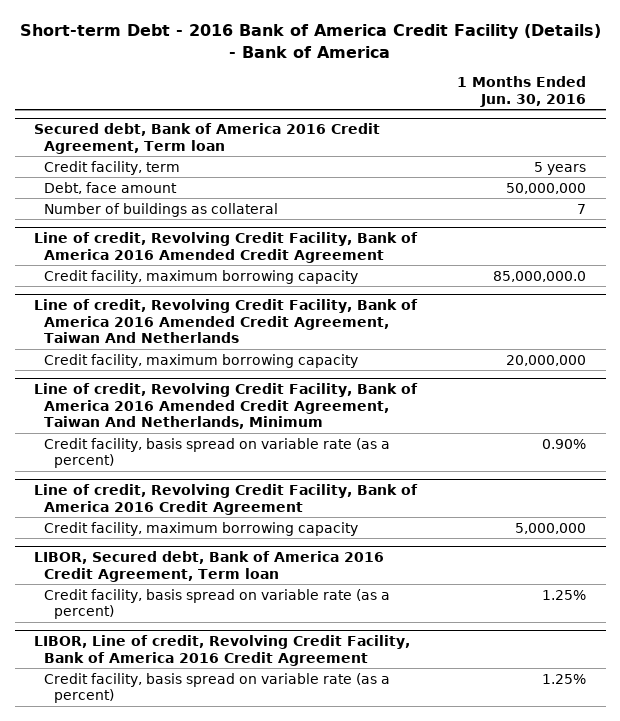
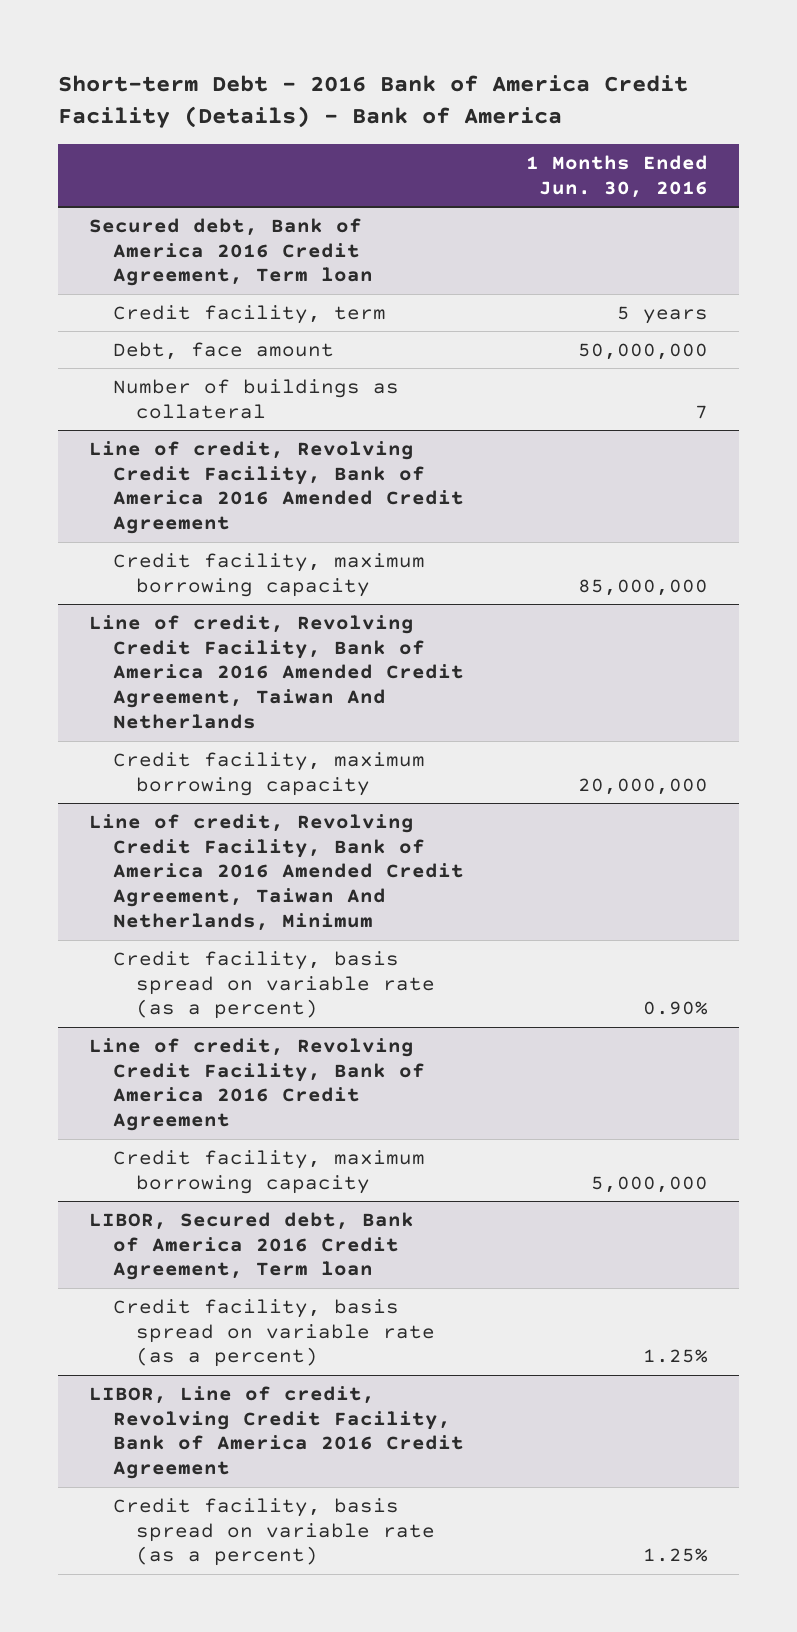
[493,270,587,282] 85,000,000.0 -> [578,578,709,596] 85,000,000

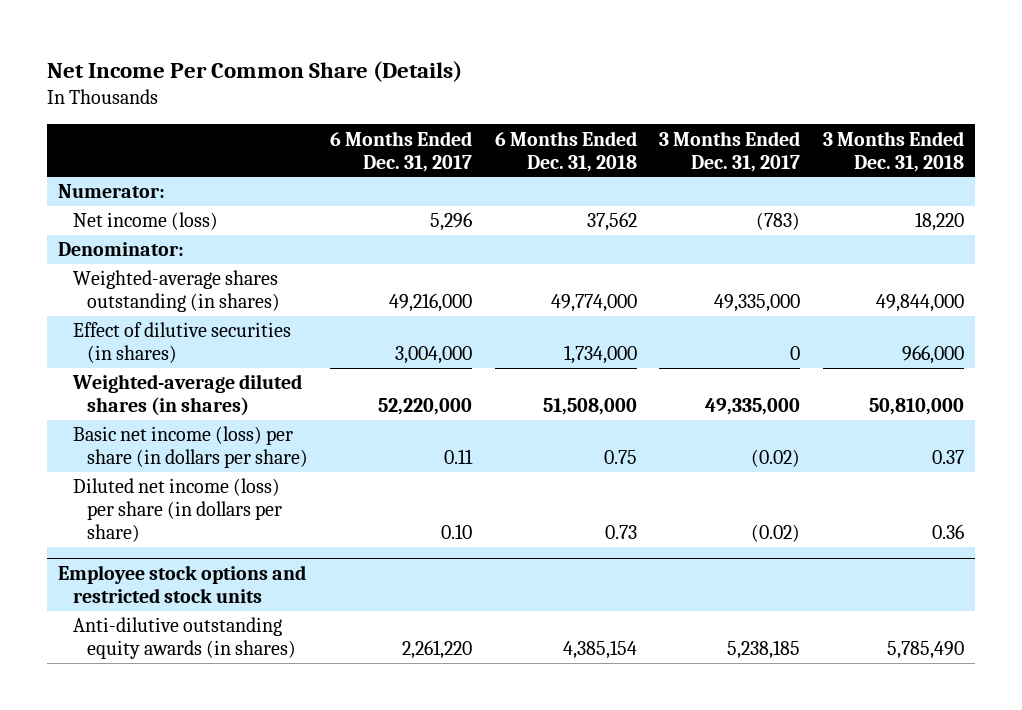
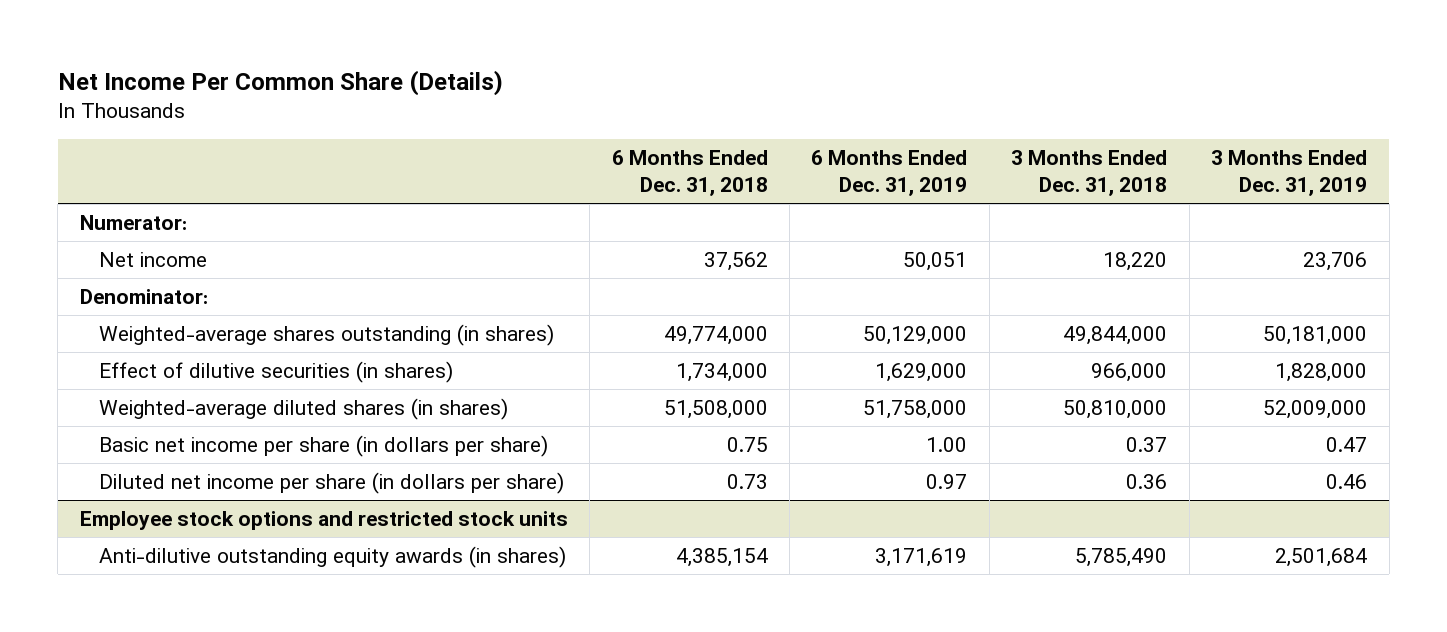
[330,130,473,172] 6 Months Ended Dec. 31, 2017 -> none
[659,130,801,172] 3 Months Ended Dec. 31, 2017 -> none
none -> [811,150,968,196] 6 Months Ended Dec. 31, 2019
none -> [1211,150,1368,196] 3 Months Ended Dec. 31, 2019
[72,212,218,231] Net income (loss) -> [98,252,207,268] Net income
[72,426,308,469] Basic net income (loss) per share (in dollars per share) -> [98,435,548,458] Basic net income per share (in dollars per share)
[72,478,282,543] Diluted net income (loss) per share (in dollars per share) -> [98,472,564,495] Diluted net income per share (in dollars per share)

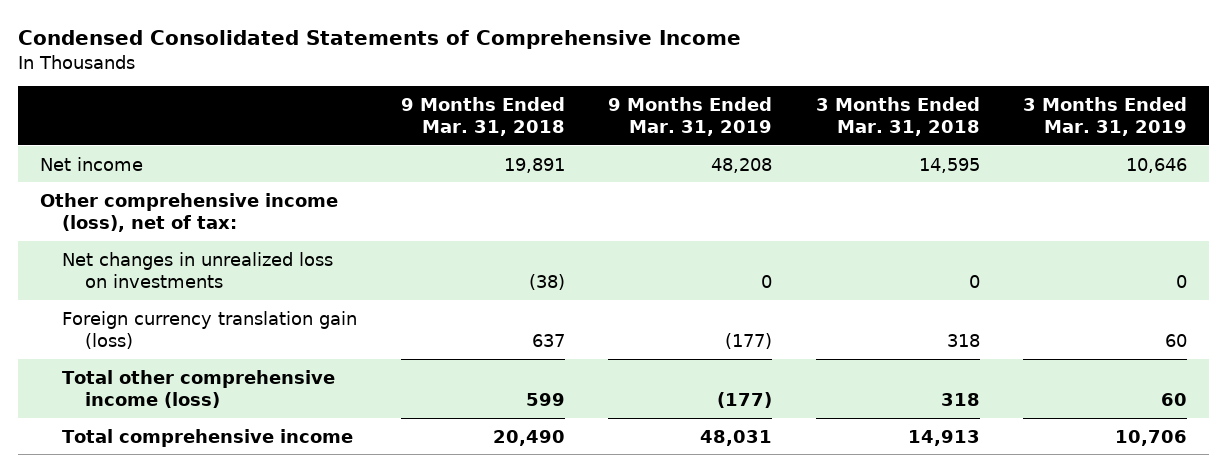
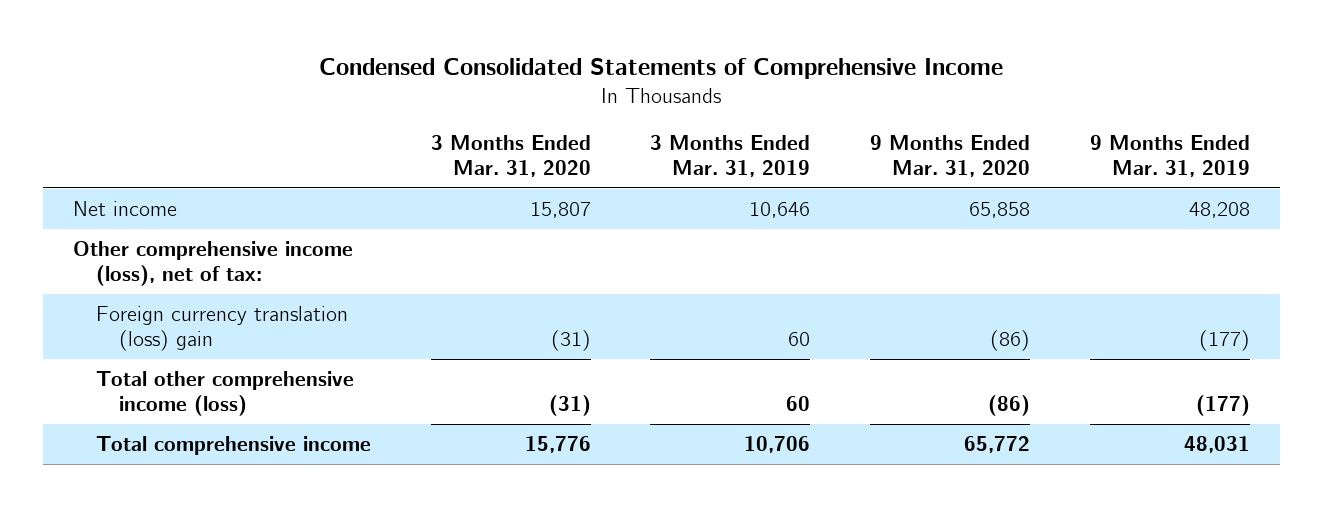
[400,96,565,137] 9 Months Ended Mar. 31, 2018 -> none
[815,96,980,137] 3 Months Ended Mar. 31, 2018 -> none
none -> [430,135,591,178] 3 Months Ended Mar. 31, 2020
none -> [870,135,1031,178] 9 Months Ended Mar. 31, 2020
[62,251,334,289] Net changes in unrealized loss on investments -> none
[62,310,358,350] Foreign currency translation gain (loss) -> [95,306,348,351] Foreign currency translation (loss) gain

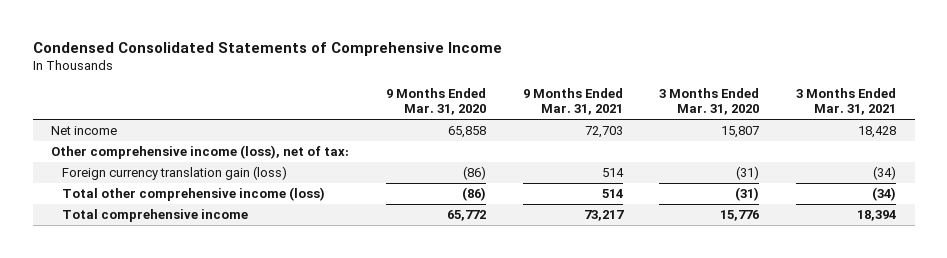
[650,135,811,178] 3 Months Ended Mar. 31, 2019 -> none
[1089,135,1250,178] 9 Months Ended Mar. 31, 2019 -> none
none -> [522,88,623,116] 9 Months Ended Mar. 31, 2021
none -> [796,88,897,116] 3 Months Ended Mar. 31, 2021
[95,306,348,351] Foreign currency translation (loss) gain -> [61,166,287,181] Foreign currency translation gain (loss)

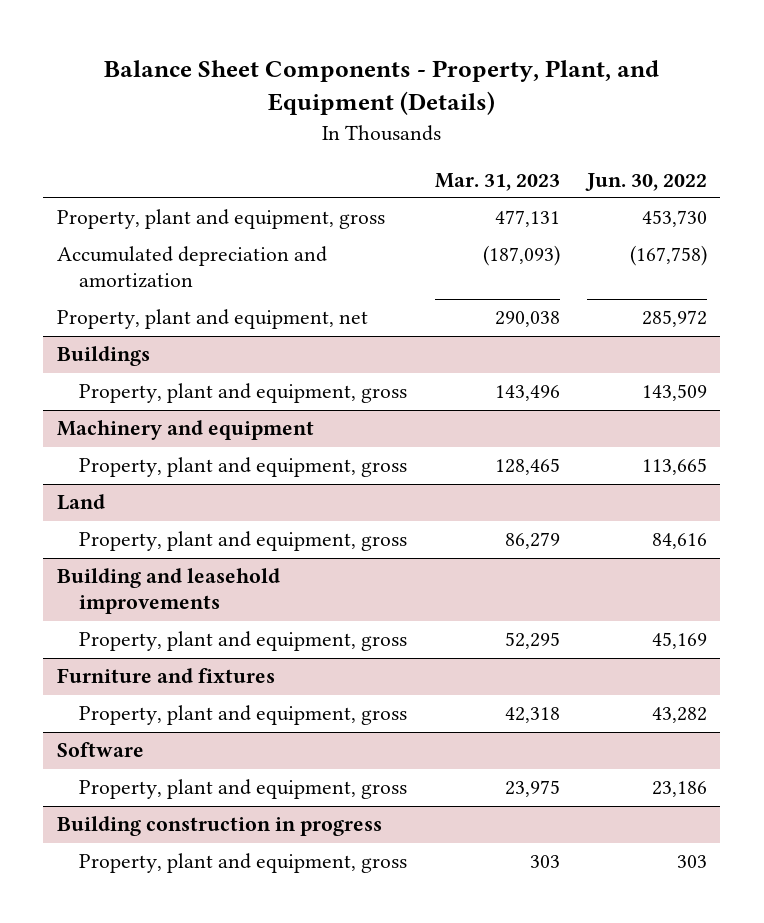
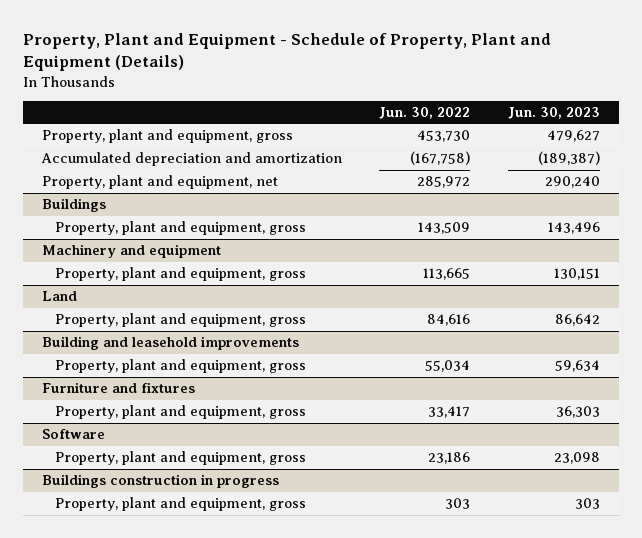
[103,59,659,116] Balance Sheet Components - Property, Plant, and Equipment (Details) -> [22,33,551,72] Property, Plant and Equipment - Schedule of Property, Plant and Equipment (Details)
[434,172,560,191] Mar. 31, 2023 -> none
none -> [507,107,600,120] Jun. 30, 2023
[651,632,707,650] 45,169 -> [425,360,471,373] 55,034
[651,707,707,724] 43,282 -> [428,406,471,419] 33,417
[56,816,382,837] Building construction in progress -> [41,474,279,489] Buildings construction in progress

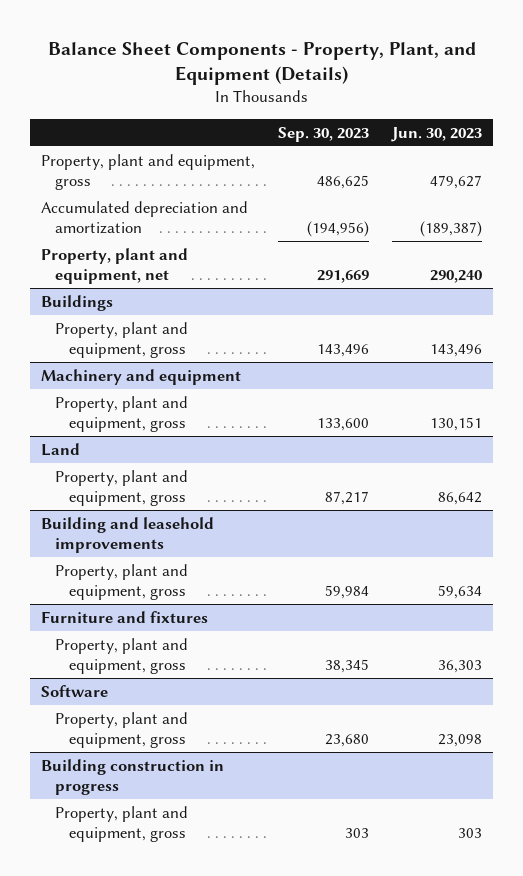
[22,33,551,72] Property, Plant and Equipment - Schedule of Property, Plant and Equipment (Details) -> [47,42,476,86] Balance Sheet Components - Property, Plant, and Equipment (Details)
[379,107,471,120] Jun. 30, 2022 -> none
none -> [278,126,370,142] Sep. 30, 2023
[41,474,279,489] Buildings construction in progress -> [41,758,225,796] Building construction in progress

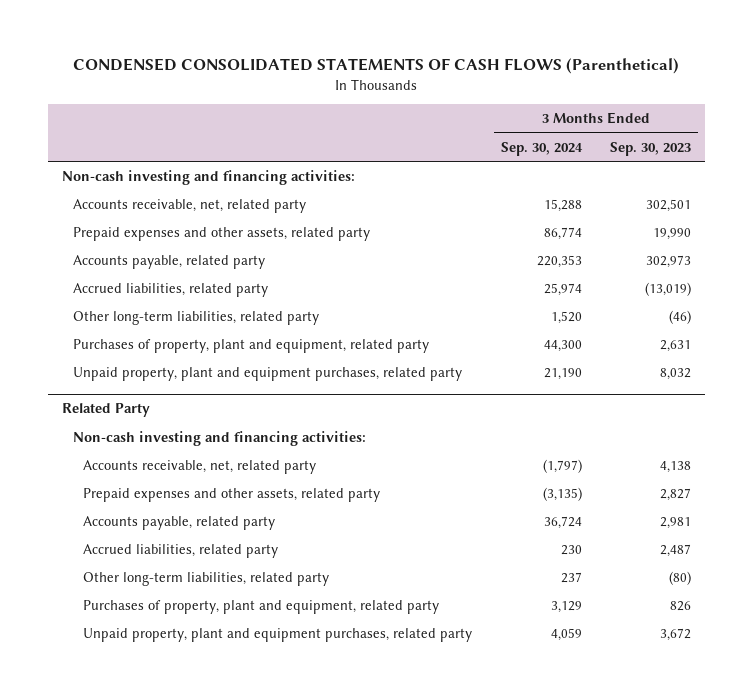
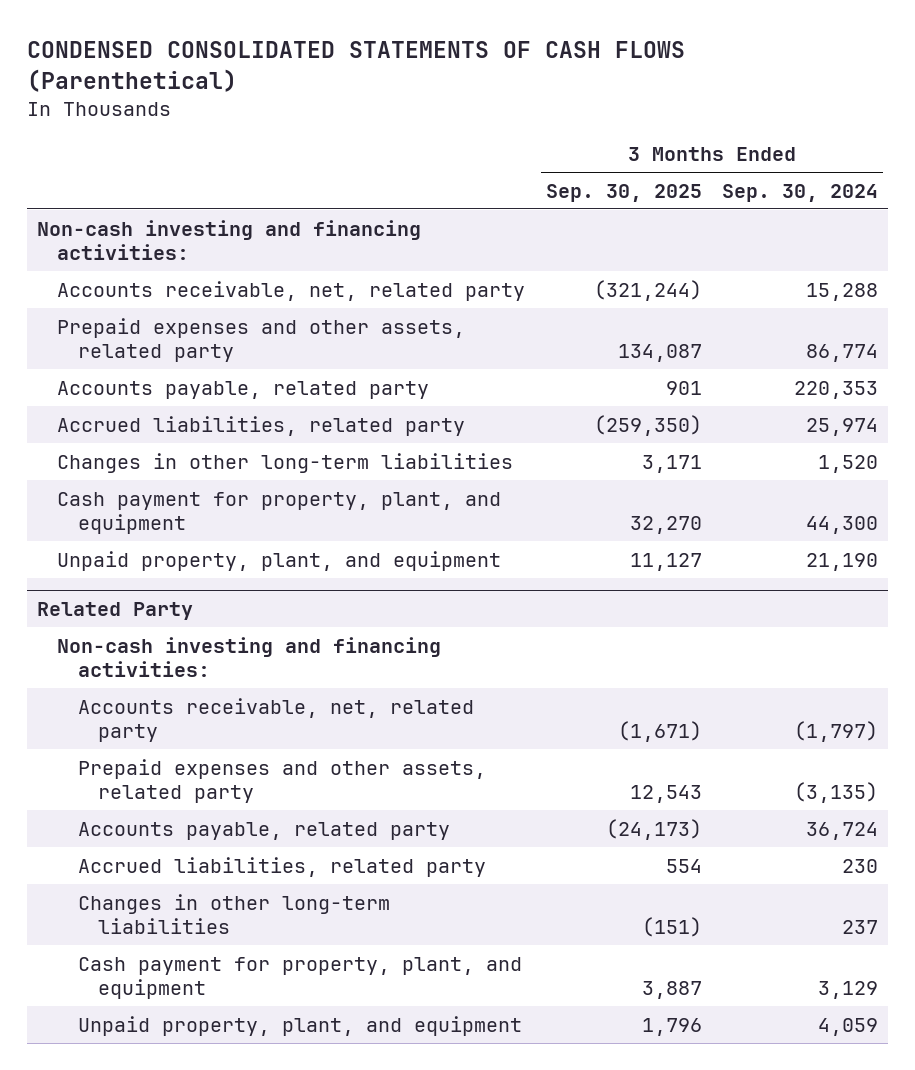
[609,141,691,156] Sep. 30, 2023 -> none
none -> [545,183,702,202] Sep. 30, 2025
[72,310,319,325] Other long-term liabilities, related party -> [57,452,514,473] Changes in other long-term liabilities
[72,338,429,353] Purchases of property, plant and equipment, related party -> [57,491,502,535] Cash payment for property, plant, and equipment
[72,366,462,381] Unpaid property, plant and equipment purchases, related party -> [57,550,502,571] Unpaid property, plant, and equipment
[83,571,330,586] Other long-term liabilities, related party -> [77,893,390,935] Changes in other long-term liabilities
[83,599,440,614] Purchases of property, plant and equipment, related party -> [77,956,522,1000] Cash payment for property, plant, and equipment
[83,627,473,642] Unpaid property, plant and equipment purchases, related party -> [77,1015,522,1036] Unpaid property, plant, and equipment

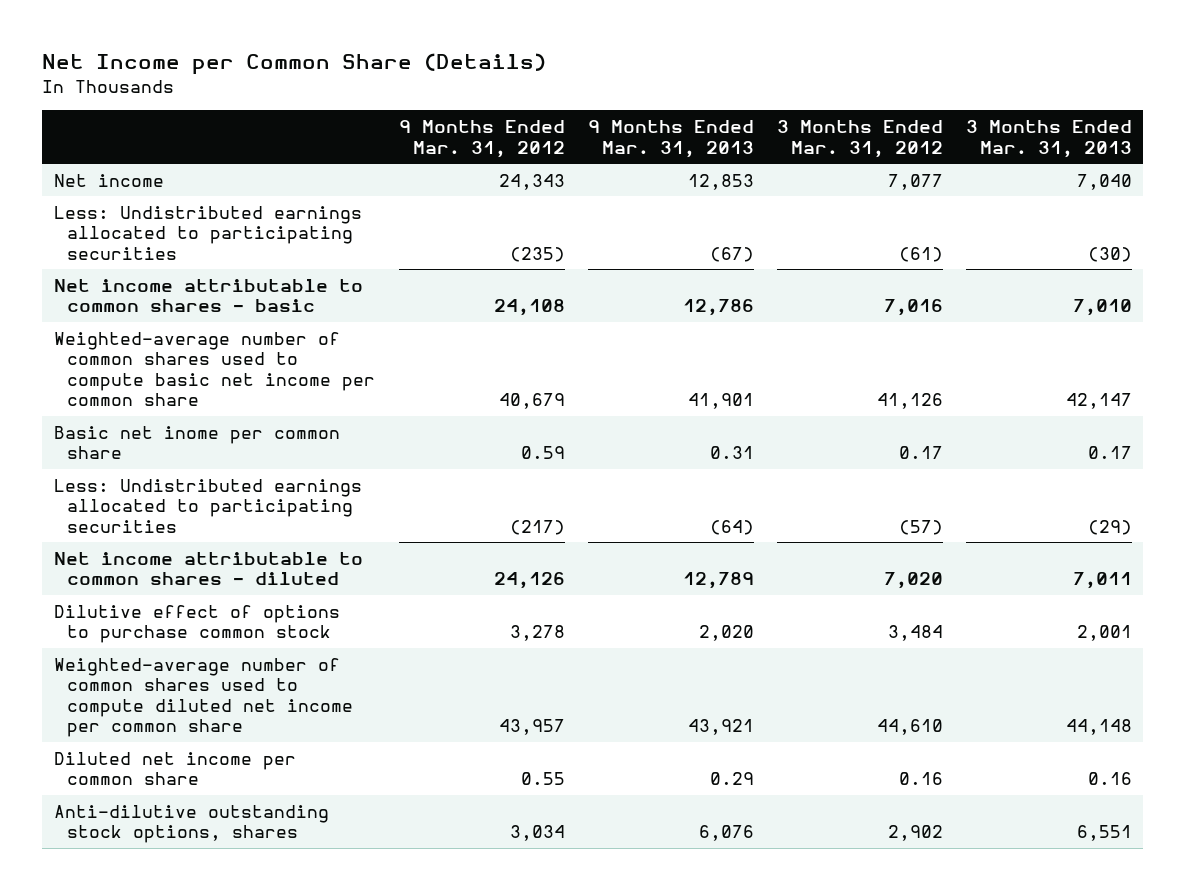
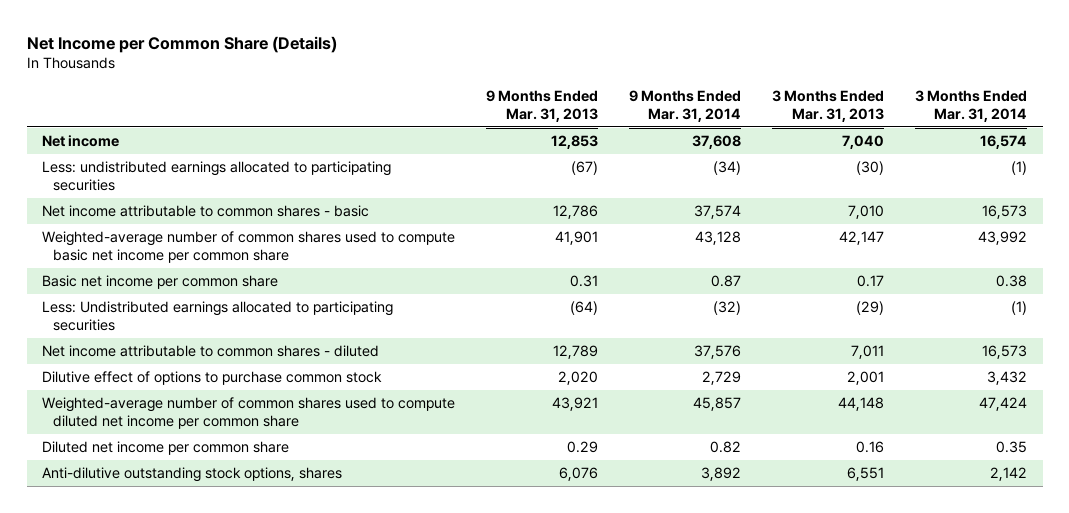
[398,120,565,158] 9 Months Ended Mar. 31, 2012 -> none
[776,120,943,158] 3 Months Ended Mar. 31, 2012 -> none
none -> [629,89,742,122] 9 Months Ended Mar. 31, 2014
none -> [915,89,1028,122] 3 Months Ended Mar. 31, 2014
[53,205,362,260] Less: Undistributed earnings allocated to participating securities -> [42,161,392,192] Less: undistributed earnings allocated to participating securities
[53,425,340,460] Basic net inome per common share -> [42,275,279,290] Basic net income per common share

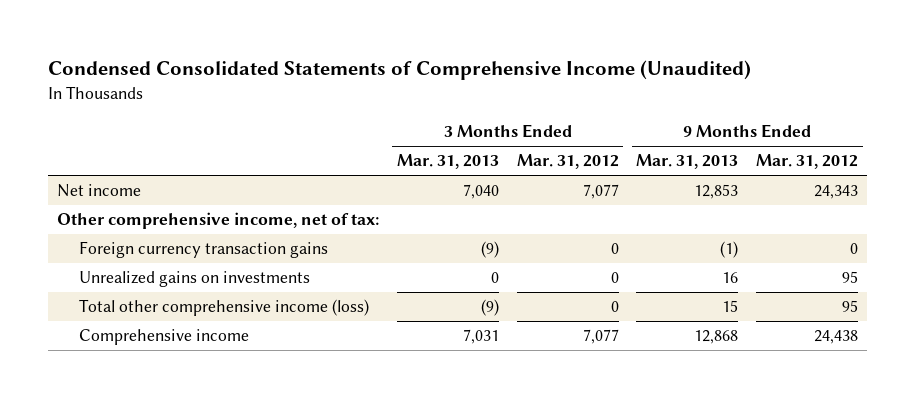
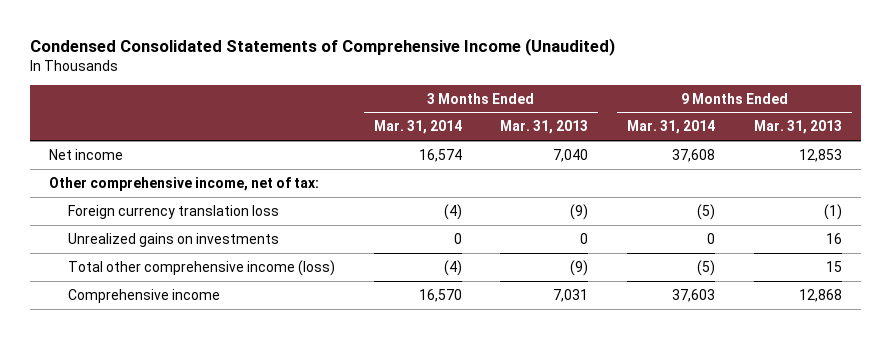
[516,154,619,170] Mar. 31, 2012 -> none
[756,154,859,170] Mar. 31, 2012 -> none
none -> [373,120,462,135] Mar. 31, 2014
none -> [627,120,716,135] Mar. 31, 2014
[78,241,328,259] Foreign currency transaction gains -> [67,204,279,219] Foreign currency translation loss

